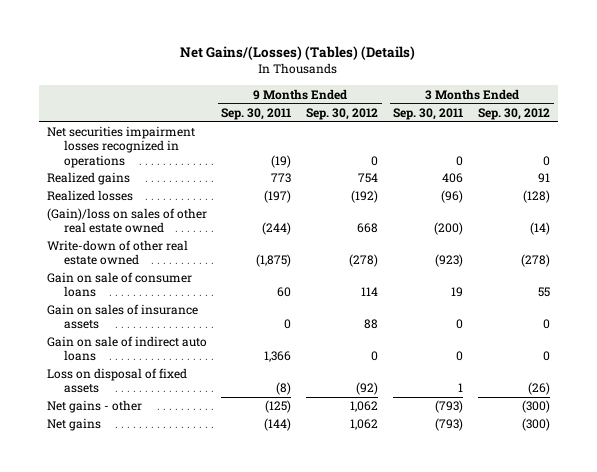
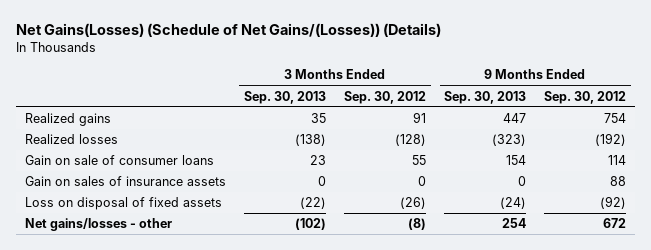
[180,46,416,61] Net Gains/(Losses) (Tables) (Details) -> [15,22,441,37] Net Gains(Losses) (Schedule of Net Gains/(Losses)) (Details)
[221,108,292,121] Sep. 30, 2011 -> none
[393,108,464,121] Sep. 30, 2011 -> none
none -> [243,90,326,104] Sep. 30, 2013
none -> [444,90,527,104] Sep. 30, 2013
[46,126,195,168] Net securities impairment losses recognized in operations -> none
[46,208,207,234] (Gain)/loss on sales of other real estate owned -> none
[46,240,188,266] Write-down of other real estate owned -> none
[46,336,207,362] Gain on sale of indirect auto loans -> none
[46,418,101,432] Net gains -> none
[46,400,142,414] Net gains - other -> [24,218,172,232] Net gains/losses - other
[350,401,379,413] 1,062 -> [603,218,627,229] 672
[522,400,551,414] (300) -> [408,218,427,231] (8)

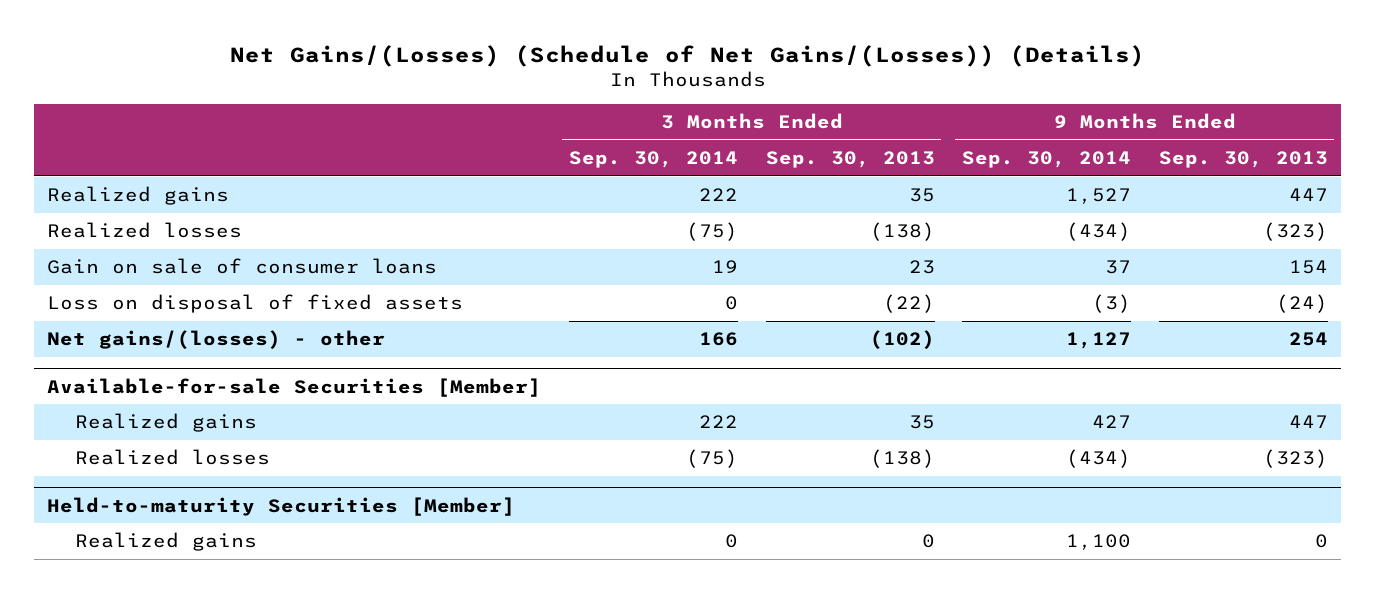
[15,22,441,37] Net Gains(Losses) (Schedule of Net Gains/(Losses)) (Details) -> [229,44,1145,67] Net Gains/(Losses) (Schedule of Net Gains/(Losses)) (Details)
[344,90,427,104] Sep. 30, 2012 -> none
[544,90,627,104] Sep. 30, 2012 -> none
none -> [568,151,738,169] Sep. 30, 2014
none -> [962,151,1132,169] Sep. 30, 2014
[24,176,226,187] Gain on sales of insurance assets -> none
[24,218,172,232] Net gains/losses - other -> [47,330,386,350] Net gains/(losses) - other
none -> [47,377,542,397] Available-for-sale Securities [Member]
none -> [75,413,258,433] Realized gains
none -> [75,449,271,466] Realized losses
none -> [47,496,516,516] Held-to-maturity Securities [Member]
none -> [75,532,258,552] Realized gains

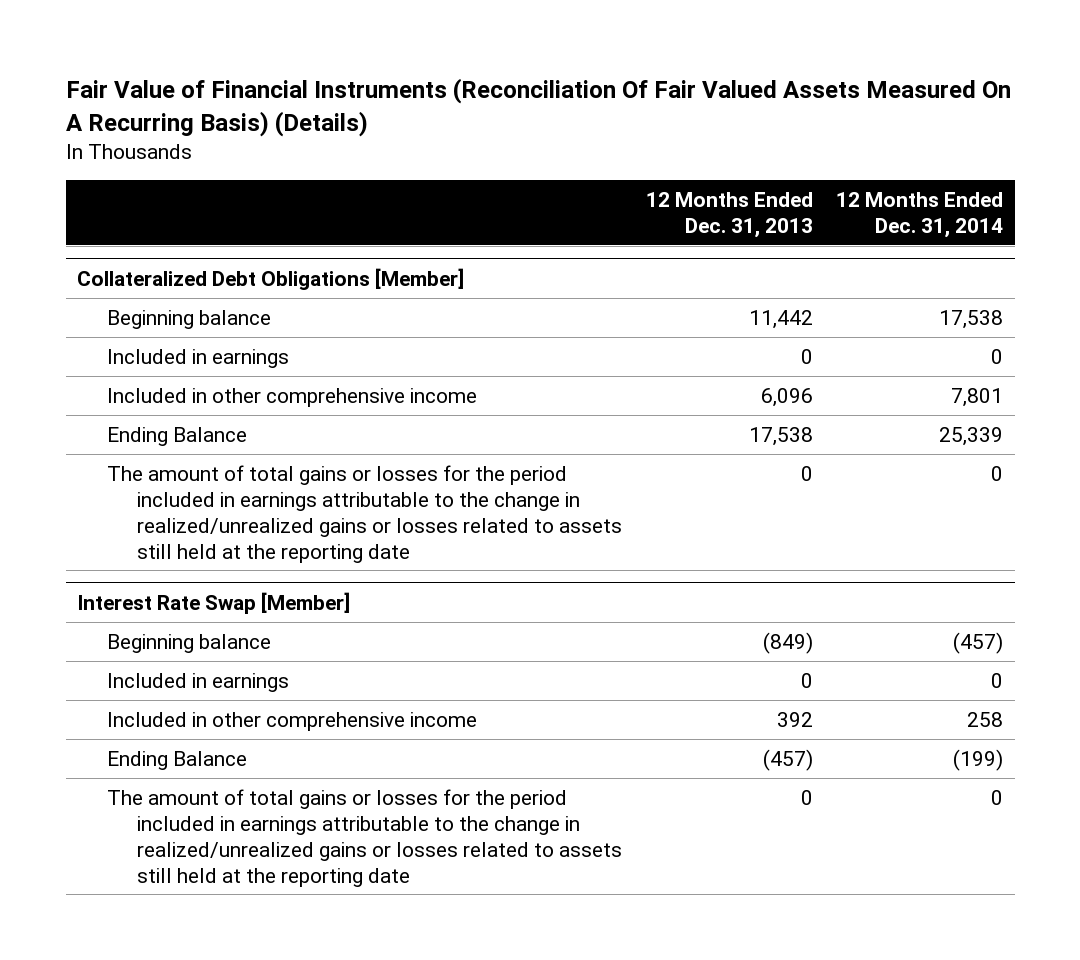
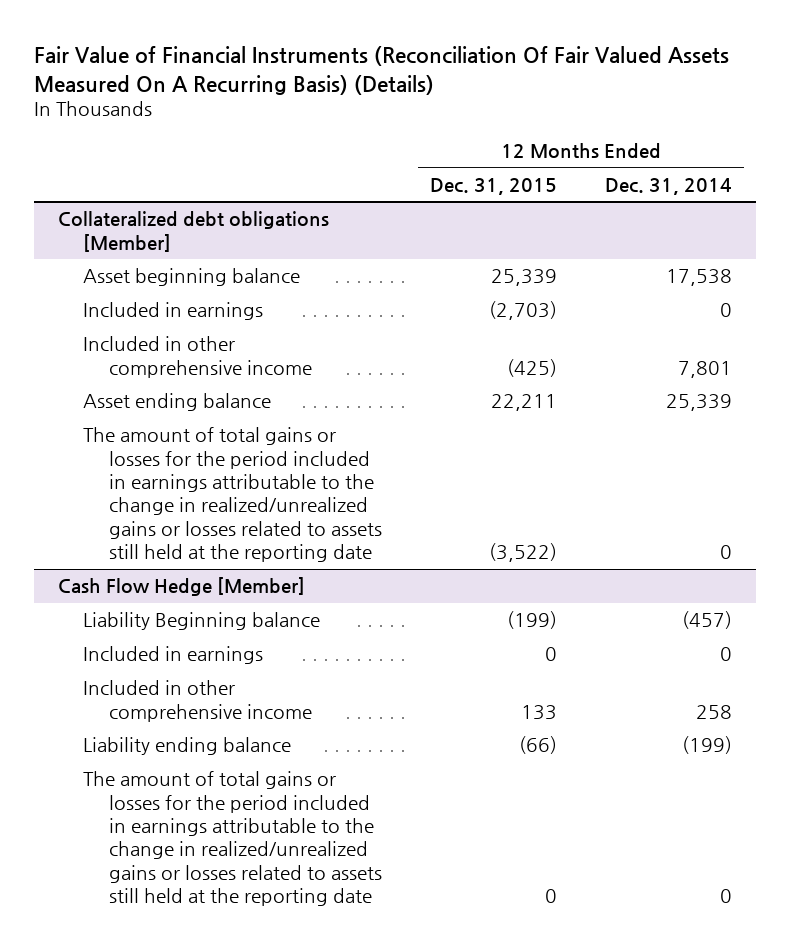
[645,192,813,238] 12 Months Ended Dec. 31, 2013 -> none
none -> [430,177,558,195] Dec. 31, 2015
[77,267,465,290] Collateralized Debt Obligations [Member] -> [58,211,330,252] Collateralized debt obligations [Member]
[107,309,272,329] Beginning balance -> [83,268,301,287] Asset beginning balance
[107,426,248,446] Ending Balance -> [83,393,272,412] Asset ending balance
[77,591,351,614] Interest Rate Swap [Member] -> [58,577,306,597] Cash Flow Hedge [Member]
[107,633,272,653] Beginning balance -> [83,612,321,631] Liability Beginning balance
[107,750,248,770] Ending Balance -> [83,737,292,756] Liability ending balance

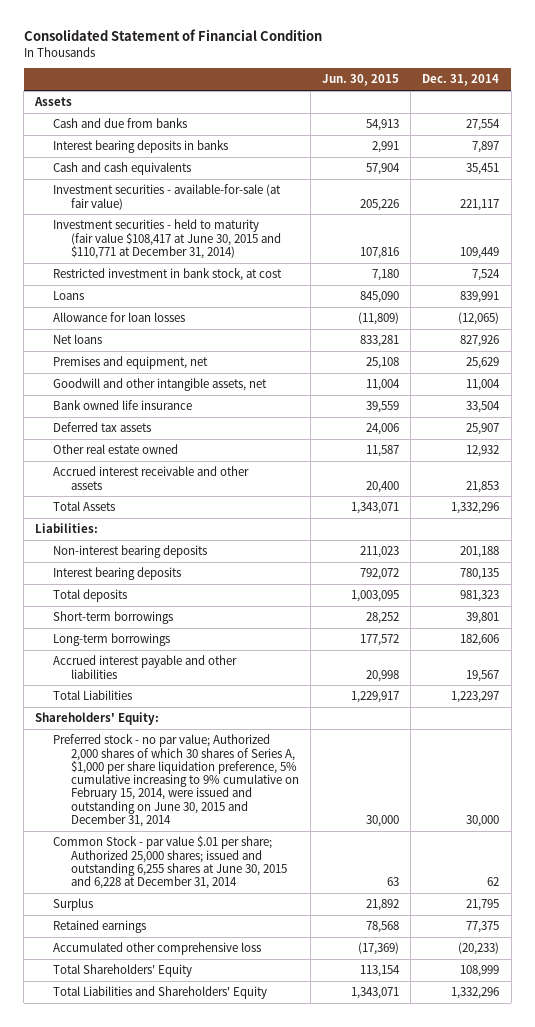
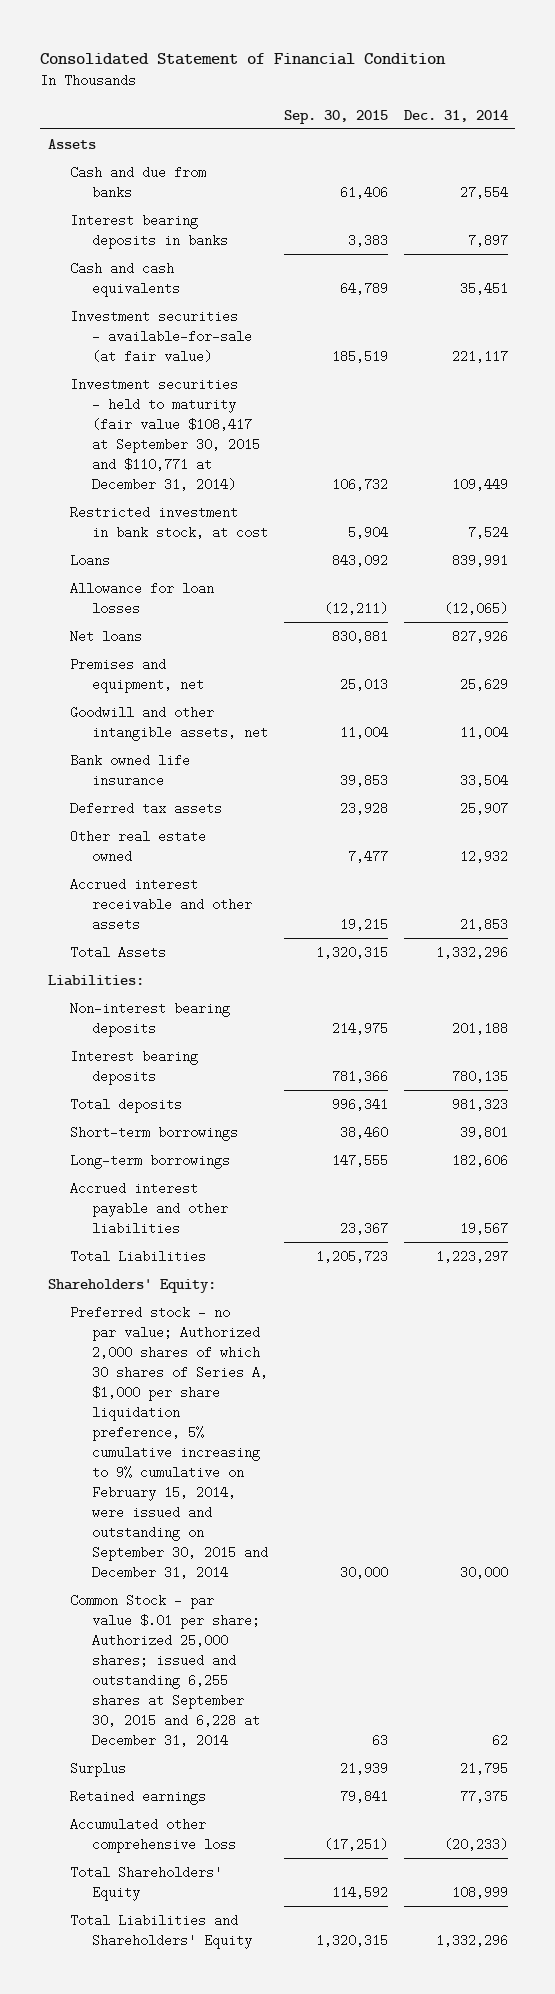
[322,74,400,87] Jun. 30, 2015 -> none
none -> [283,109,388,124] Sep. 30, 2015
[53,219,282,259] Investment securities - held to maturity (fair value $108,417 at June 30, 2015 and $110,771 at December 31, 2014) -> [70,377,261,491] Investment securities - held to maturity (fair value $108,417 at September 30, 2015 and $110,771 at December 31, 2014)
[53,734,300,828] Preferred stock - no par value; Authorized 2,000 shares of which 30 shares of Series A, $1,000 per share liquidation preference, 5% cumulative increasing to 9% cumulative on February 15, 2014, were issued and outstanding on June 30, 2015 and December 31, 2014 -> [70,1305,269,1579] Preferred stock - no par value; Authorized 2,000 shares of which 30 shares of Series A, $1,000 per share liquidation preference, 5% cumulative increasing to 9% cumulative on February 15, 2014, were issued and outstanding on September 30, 2015 and December 31, 2014
[53,836,288,890] Common Stock - par value $.01 per share; Authorized 25,000 shares; issued and outstanding 6,255 shares at June 30, 2015 and 6,228 at December 31, 2014 -> [70,1593,261,1747] Common Stock - par value $.01 per share; Authorized 25,000 shares; issued and outstanding 6,255 shares at September 30, 2015 and 6,228 at December 31, 2014

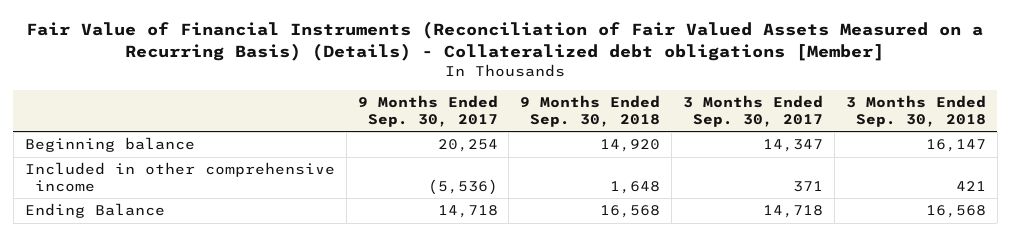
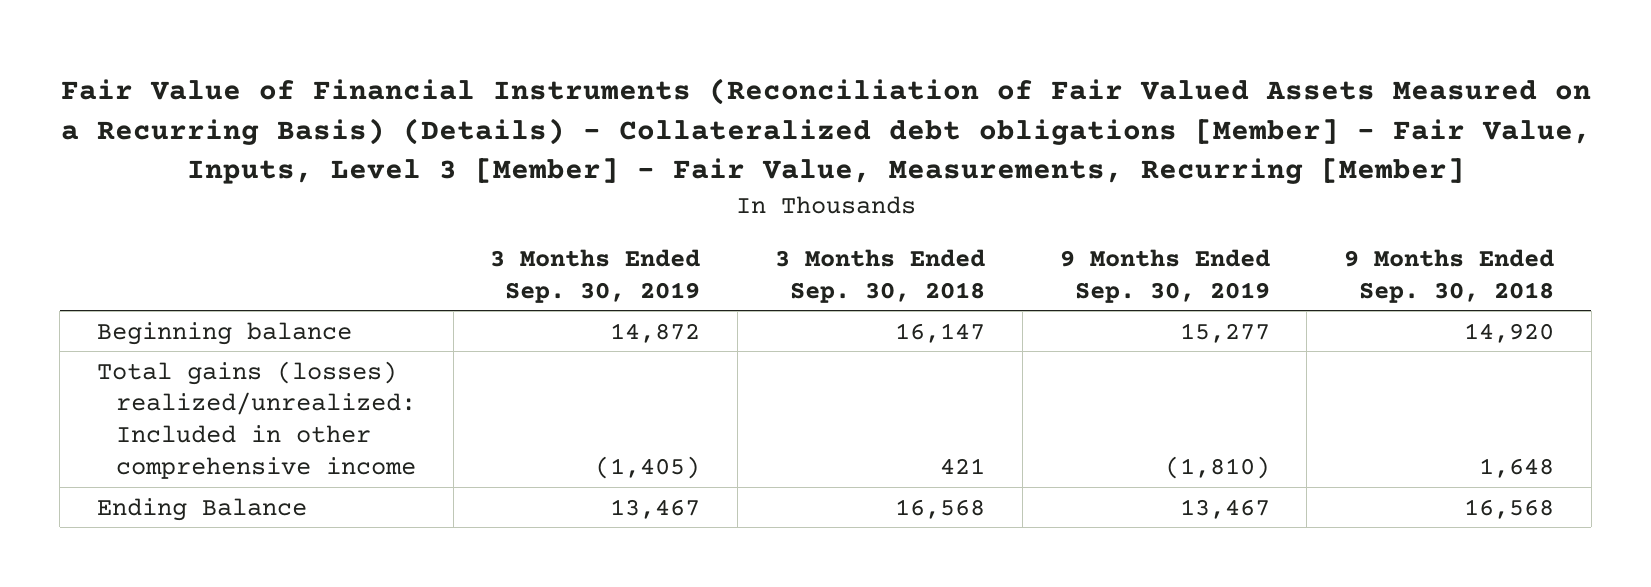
[26,21,984,61] Fair Value of Financial Instruments (Reconciliation of Fair Valued Assets Measured on a Recurring Basis) (Details) - Collateralized debt obligations [Member] -> [60,78,1591,185] Fair Value of Financial Instruments (Reconciliation of Fair Valued Assets Measured on a Recurring Basis) (Details) - Collateralized debt obligations [Member] - Fair Value, Inputs, Level 3 [Member] - Fair Value, Measurements, Recurring [Member]
[357,95,498,127] 9 Months Ended Sep. 30, 2017 -> none
[683,95,824,127] 3 Months Ended Sep. 30, 2017 -> none
none -> [490,248,701,303] 3 Months Ended Sep. 30, 2019
none -> [1059,248,1270,303] 9 Months Ended Sep. 30, 2019
[24,162,335,192] Included in other comprehensive income -> [96,360,416,479] Total gains (losses) realized/unrealized: Included in other comprehensive income

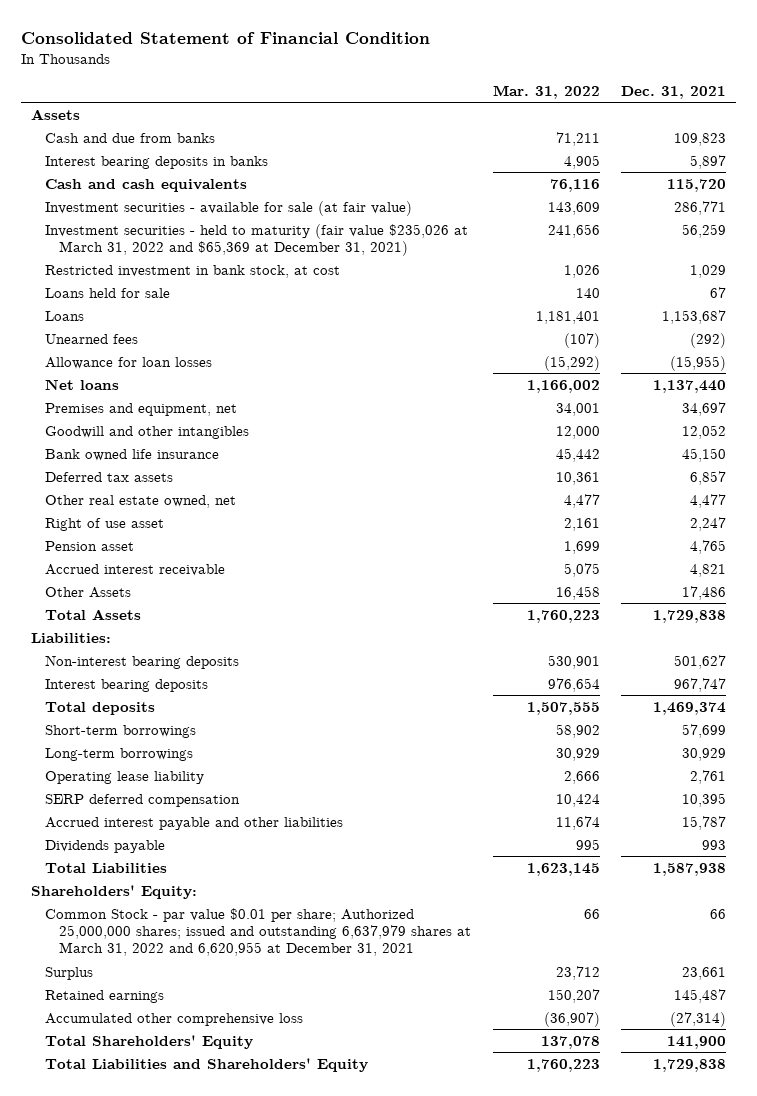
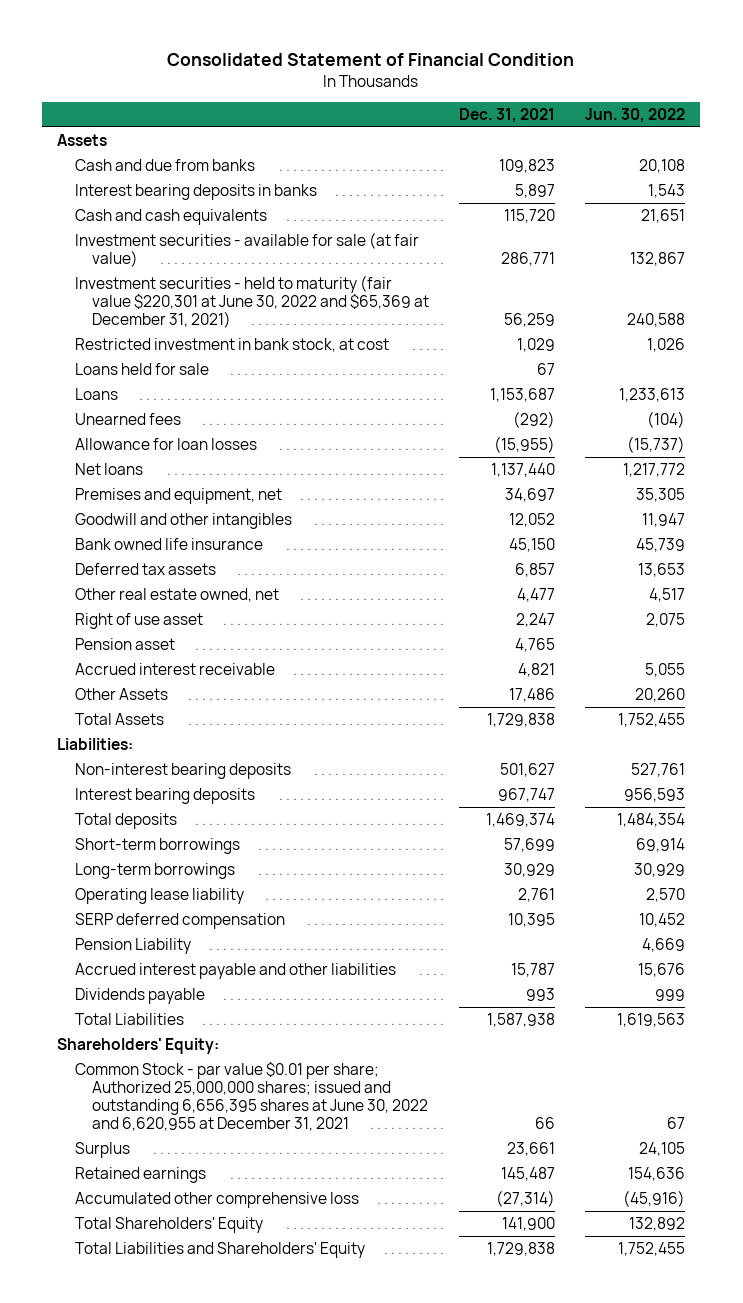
[492,84,600,99] Mar. 31, 2022 -> none
none -> [585,108,686,124] Jun. 30, 2022
[45,223,469,256] Investment securities - held to maturity (fair value $235,026 at March 31, 2022 and $65,369 at December 31, 2021) -> [74,274,430,329] Investment securities - held to maturity (fair value $220,301 at June 30, 2022 and $65,369 at December 31, 2021)
none -> [74,937,191,954] Pension Liability
[45,907,472,957] Common Stock - par value $0.01 per share; Authorized 25,000,000 shares; issued and outstanding 6,637,979 shares at March 31, 2022 and 6,620,955 at December 31, 2021 -> [74,1061,429,1132] Common Stock - par value $0.01 per share; Authorized 25,000,000 shares; issued and outstanding 6,656,395 shares at June 30, 2022 and 6,620,955 at December 31, 2021

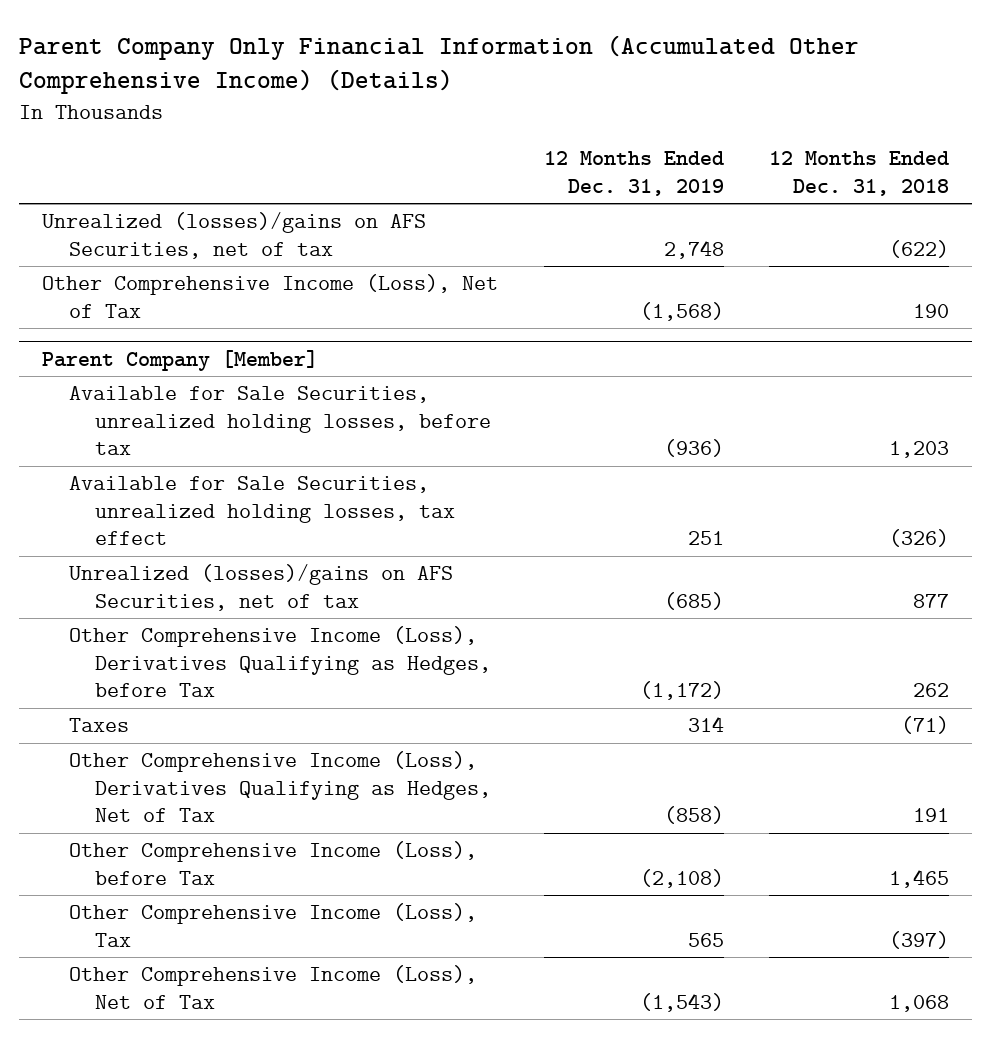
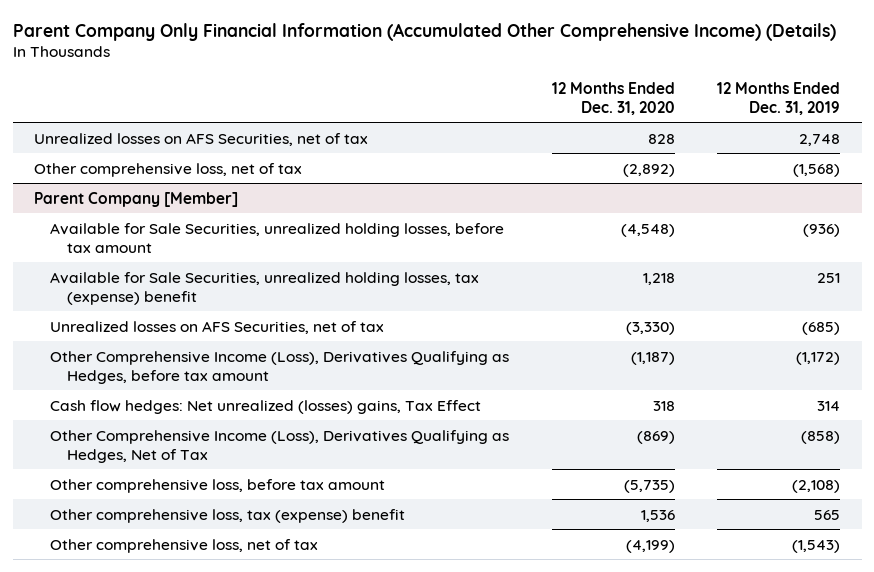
[769,151,950,196] 12 Months Ended Dec. 31, 2018 -> none
none -> [551,81,675,115] 12 Months Ended Dec. 31, 2020
[42,212,427,259] Unrealized (losses)/gains on AFS Securities, net of tax -> [33,132,368,146] Unrealized losses on AFS Securities, net of tax
[42,274,499,318] Other Comprehensive Income (Loss), Net of Tax -> [33,162,302,177] Other comprehensive loss, net of tax
[68,386,492,456] Available for Sale Securities, unrealized holding losses, before tax -> [50,222,505,253] Available for Sale Securities, unrealized holding losses, before tax amount
[68,476,456,546] Available for Sale Securities, unrealized holding losses, tax effect -> [50,271,480,305] Available for Sale Securities, unrealized holding losses, tax (expense) benefit
[68,564,453,611] Unrealized (losses)/gains on AFS Securities, net of tax -> [50,320,385,334] Unrealized losses on AFS Securities, net of tax
[68,626,492,698] Other Comprehensive Income (Loss), Derivatives Qualifying as Hedges, before Tax -> [50,350,510,384] Other Comprehensive Income (Loss), Derivatives Qualifying as Hedges, before tax amount
[68,718,129,733] Taxes -> [50,399,482,414] Cash flow hedges: Net unrealized (losses) gains, Tax Effect
[68,841,477,885] Other Comprehensive Income (Loss), before Tax -> [50,478,386,493] Other comprehensive loss, before tax amount
[68,903,477,947] Other Comprehensive Income (Loss), Tax -> [50,508,406,523] Other comprehensive loss, tax (expense) benefit
[68,965,477,1009] Other Comprehensive Income (Loss), Net of Tax -> [50,538,319,553] Other comprehensive loss, net of tax

